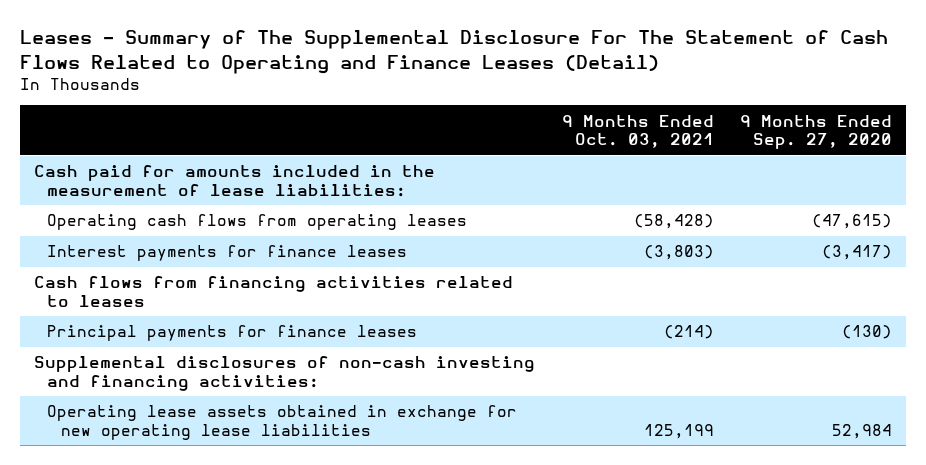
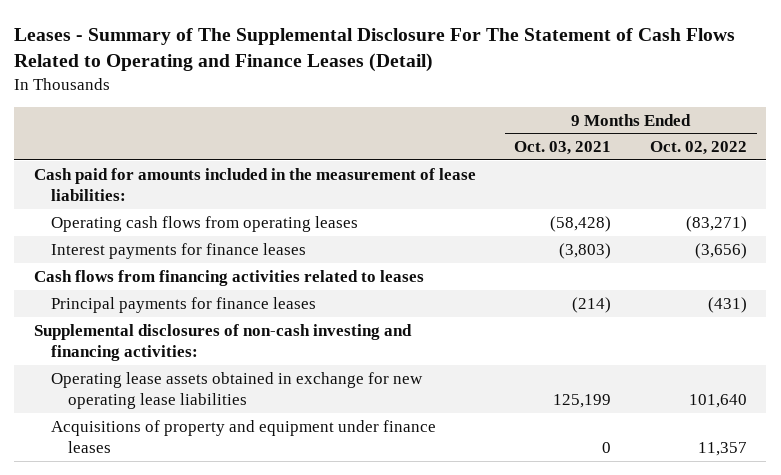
[740,114,893,150] 9 Months Ended Sep. 27, 2020 -> none
none -> [650,141,748,156] Oct. 02, 2022
none -> [51,419,437,453] Acquisitions of property and equipment under finance leases

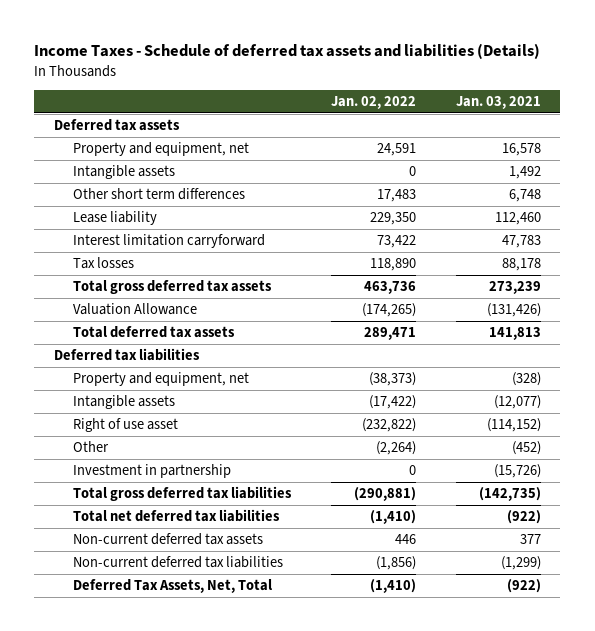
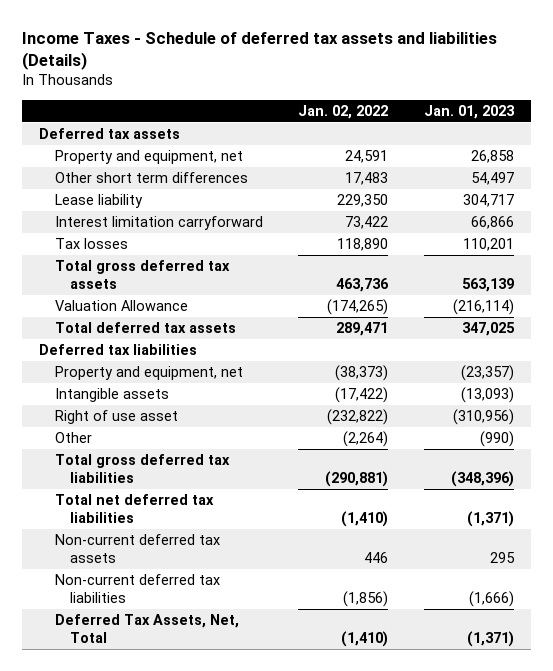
[455,96,541,110] Jan. 03, 2021 -> none
none -> [423,104,515,119] Jan. 01, 2023
[73,165,176,180] Intangible assets -> none
[73,464,232,479] Investment in partnership -> none

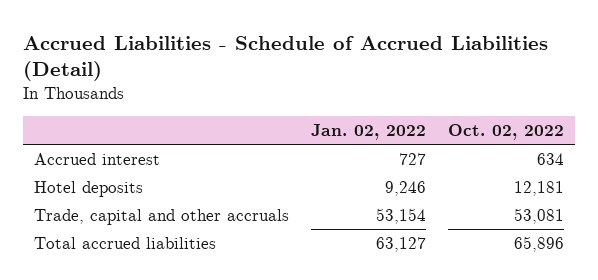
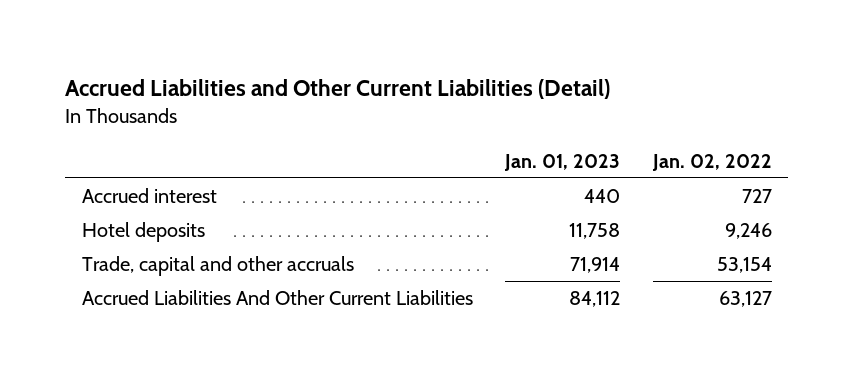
[23,35,549,82] Accrued Liabilities - Schedule of Accrued Liabilities (Detail) -> [65,79,611,100] Accrued Liabilities and Other Current Liabilities (Detail)
[447,124,564,141] Oct. 02, 2022 -> none
none -> [504,153,621,171] Jan. 01, 2023
[34,236,217,249] Total accrued liabilities -> [81,290,473,306] Accrued Liabilities And Other Current Liabilities

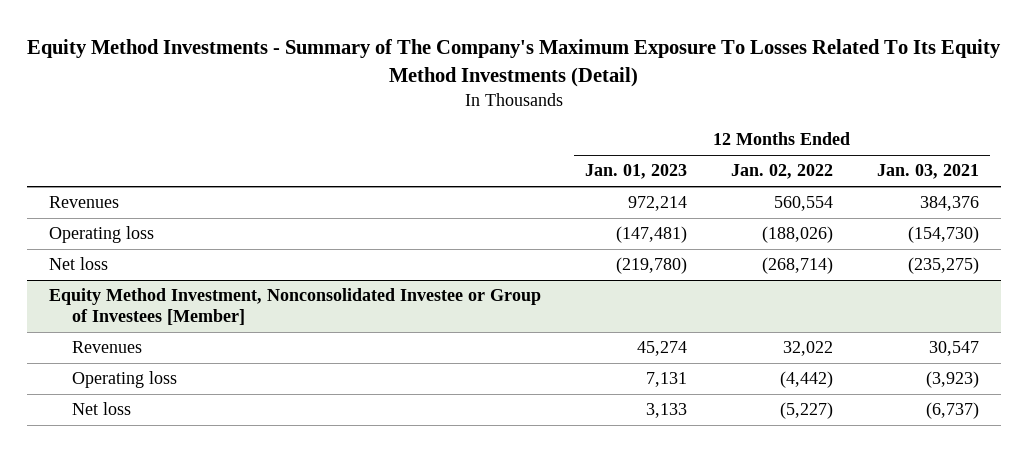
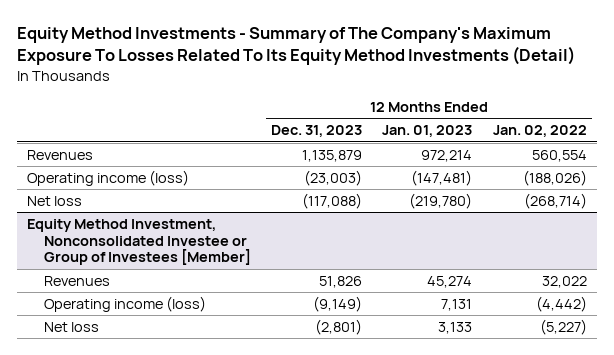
[877,164,980,180] Jan. 03, 2021 -> none
none -> [271,125,363,138] Dec. 31, 2023
[48,226,154,244] Operating loss -> [27,169,190,186] Operating income (loss)
[71,371,177,389] Operating loss -> [44,295,207,312] Operating income (loss)

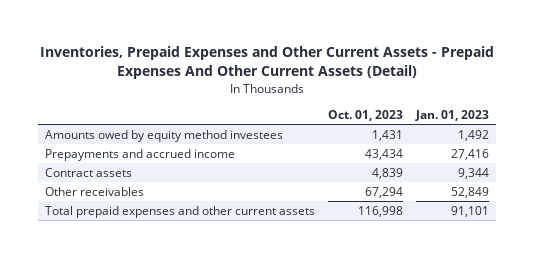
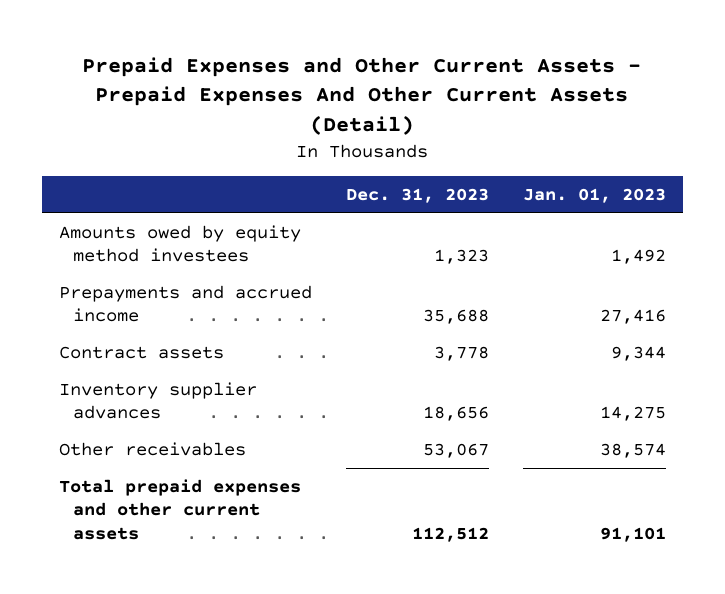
[40,46,495,80] Inventories, Prepaid Expenses and Other Current Assets - Prepaid Expenses And Other Current Assets (Detail) -> [82,56,642,136] Prepaid Expenses and Other Current Assets - Prepaid Expenses And Other Current Assets (Detail)
[328,109,404,121] Oct. 01, 2023 -> none
none -> [345,188,489,204] Dec. 31, 2023
none -> [58,381,257,420] Inventory supplier advances
[451,187,490,199] 52,849 -> [599,442,666,458] 38,574

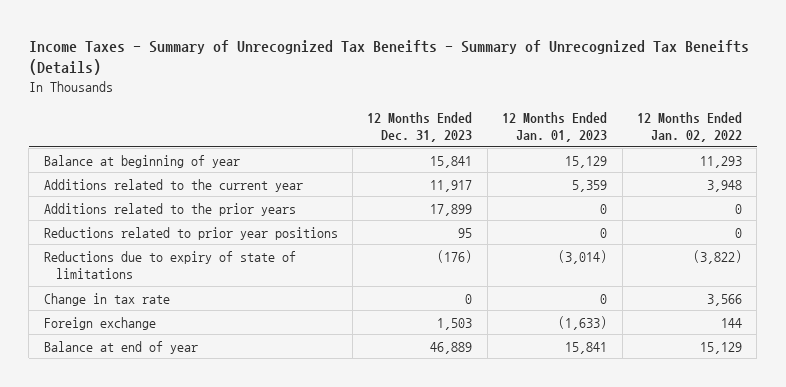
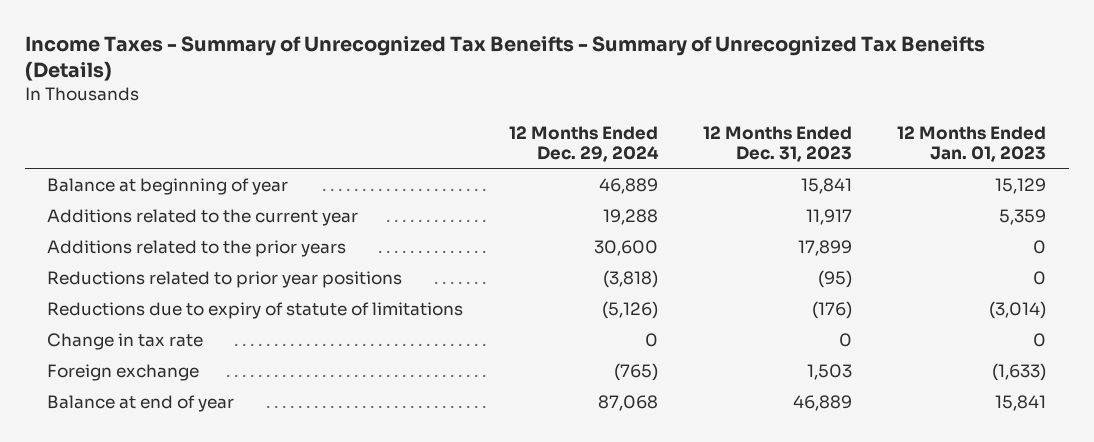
[636,111,742,143] 12 Months Ended Jan. 02, 2022 -> none
none -> [508,125,659,162] 12 Months Ended Dec. 29, 2024
[458,227,473,238] 95 -> [817,269,852,288] (95)
[43,250,296,280] Reductions due to expiry of state of limitations -> [47,301,464,319] Reductions due to expiry of statute of limitations

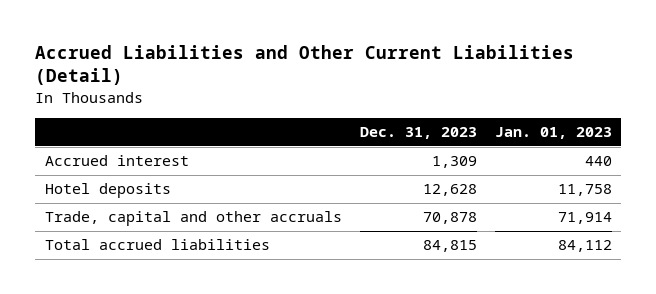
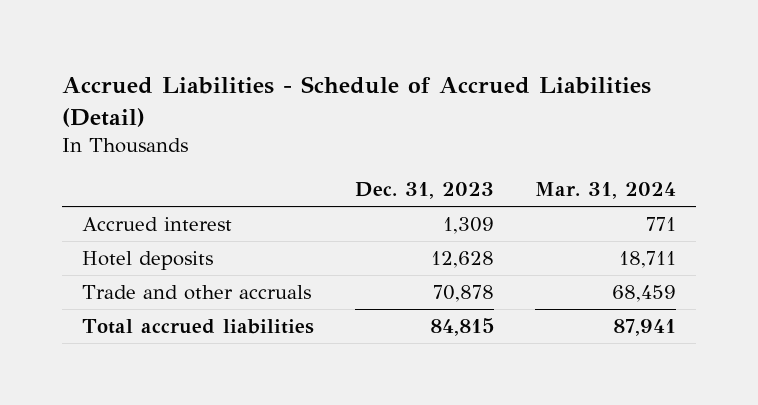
[35,44,575,86] Accrued Liabilities and Other Current Liabilities (Detail) -> [61,76,651,127] Accrued Liabilities - Schedule of Accrued Liabilities (Detail)
[494,127,612,140] Jan. 01, 2023 -> none
none -> [534,182,676,200] Mar. 31, 2024
[44,211,342,227] Trade, capital and other accruals -> [82,285,312,301] Trade and other accruals

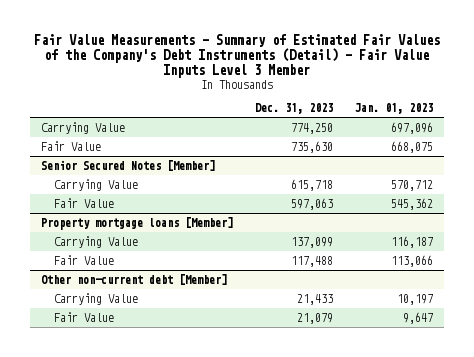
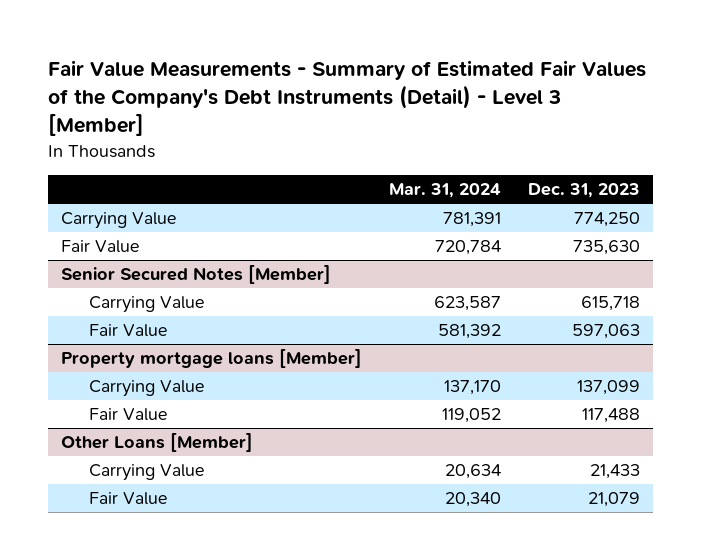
[34,34,441,79] Fair Value Measurements - Summary of Estimated Fair Values of the Company's Debt Instruments (Detail) - Fair Value Inputs Level 3 Member -> [47,59,646,137] Fair Value Measurements - Summary of Estimated Fair Values of the Company's Debt Instruments (Detail) - Level 3 [Member]
[355,103,434,115] Jan. 01, 2023 -> none
none -> [389,183,502,199] Mar. 31, 2024
[41,273,228,285] Other non-current debt [Member] -> [61,433,254,453] Other Loans [Member]

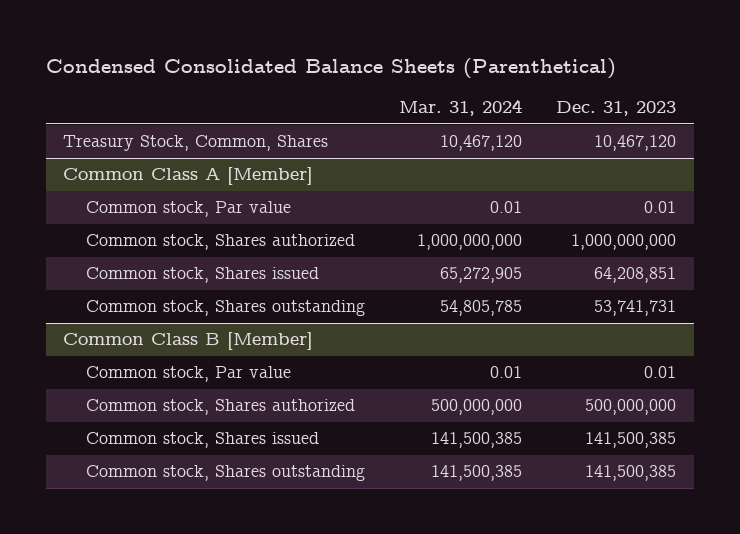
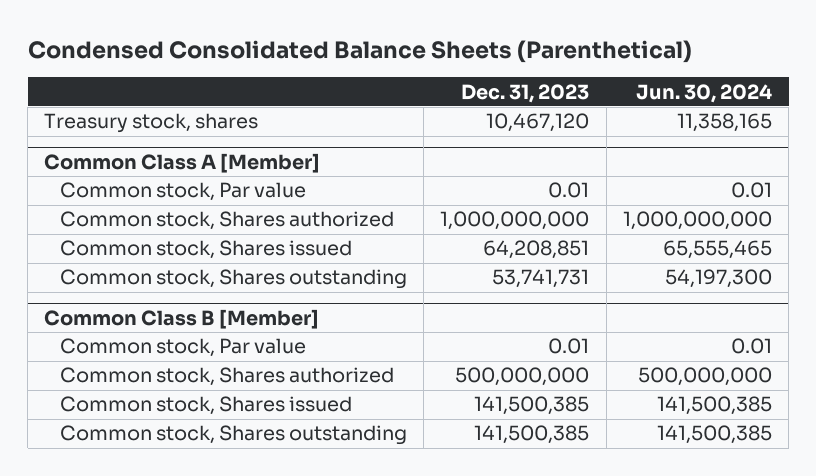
[399,99,523,117] Mar. 31, 2024 -> none
none -> [635,83,772,103] Jun. 30, 2024
[63,135,329,152] Treasury Stock, Common, Shares -> [44,113,259,134] Treasury stock, shares

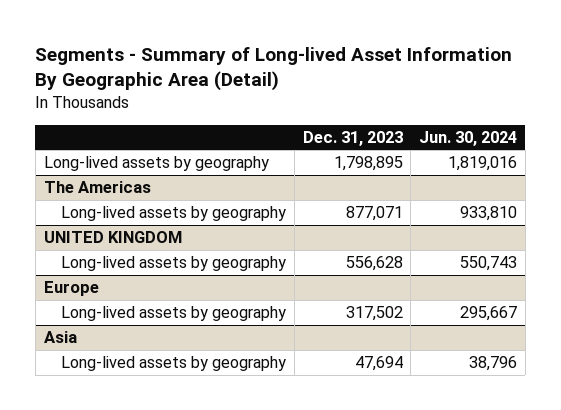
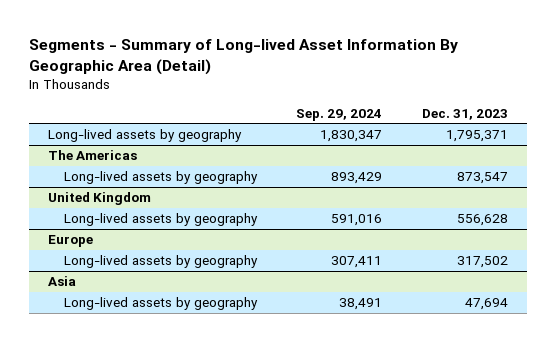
[419,130,518,146] Jun. 30, 2024 -> none
none -> [296,108,383,121] Sep. 29, 2024
[333,156,403,172] 1,798,895 -> [445,130,508,143] 1,795,371
[345,206,403,222] 877,071 -> [456,172,508,185] 873,547
[43,231,182,244] UNITED KINGDOM -> [48,192,152,206] United Kingdom

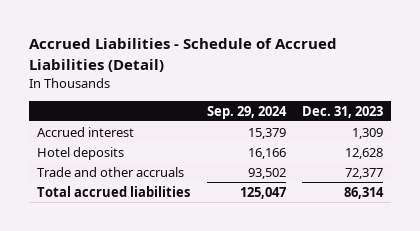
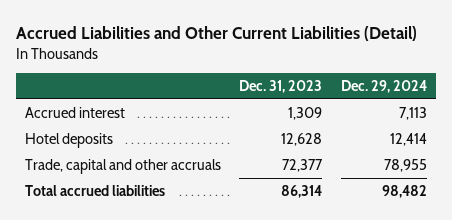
[28,38,337,72] Accrued Liabilities - Schedule of Accrued Liabilities (Detail) -> [16,25,418,41] Accrued Liabilities and Other Current Liabilities (Detail)
[206,105,287,119] Sep. 29, 2024 -> none
none -> [340,80,427,94] Dec. 29, 2024
[37,166,185,177] Trade and other accruals -> [25,158,222,174] Trade, capital and other accruals

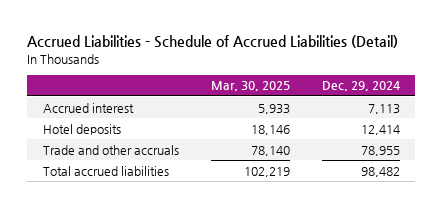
[16,25,418,41] Accrued Liabilities and Other Current Liabilities (Detail) -> [27,35,399,49] Accrued Liabilities - Schedule of Accrued Liabilities (Detail)
[239,80,323,94] Dec. 31, 2023 -> none
none -> [210,81,290,92] Mar. 30, 2025
[25,158,222,174] Trade, capital and other accruals -> [43,144,180,155] Trade and other accruals

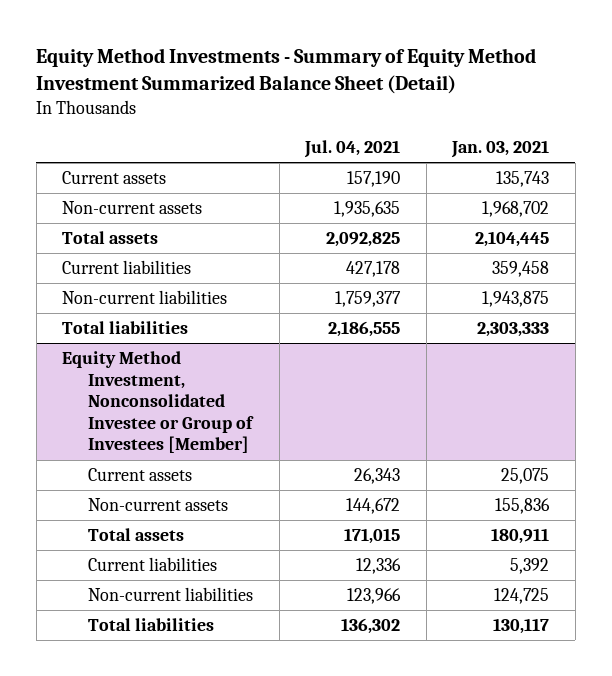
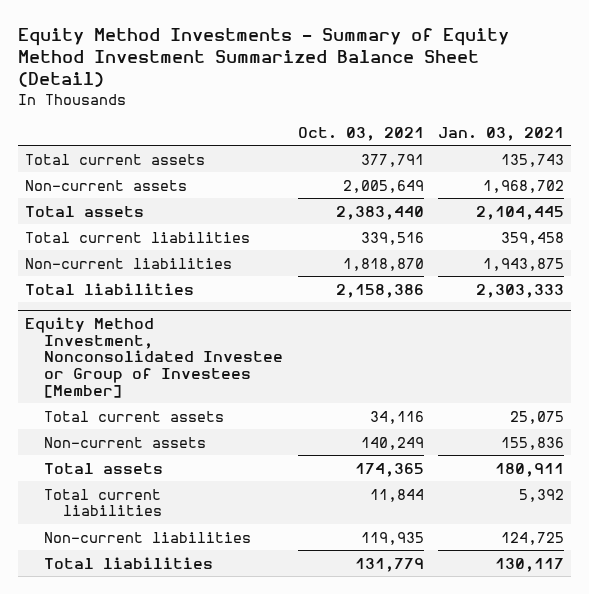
[304,139,401,158] Jul. 04, 2021 -> none
none -> [297,126,424,141] Oct. 03, 2021
[62,171,167,185] Current assets -> [25,153,206,165] Total current assets
[62,260,192,275] Current liabilities -> [25,231,251,243] Total current liabilities
[88,468,193,482] Current assets -> [44,410,225,422] Total current assets
[88,557,218,572] Current liabilities -> [44,488,163,517] Total current liabilities

